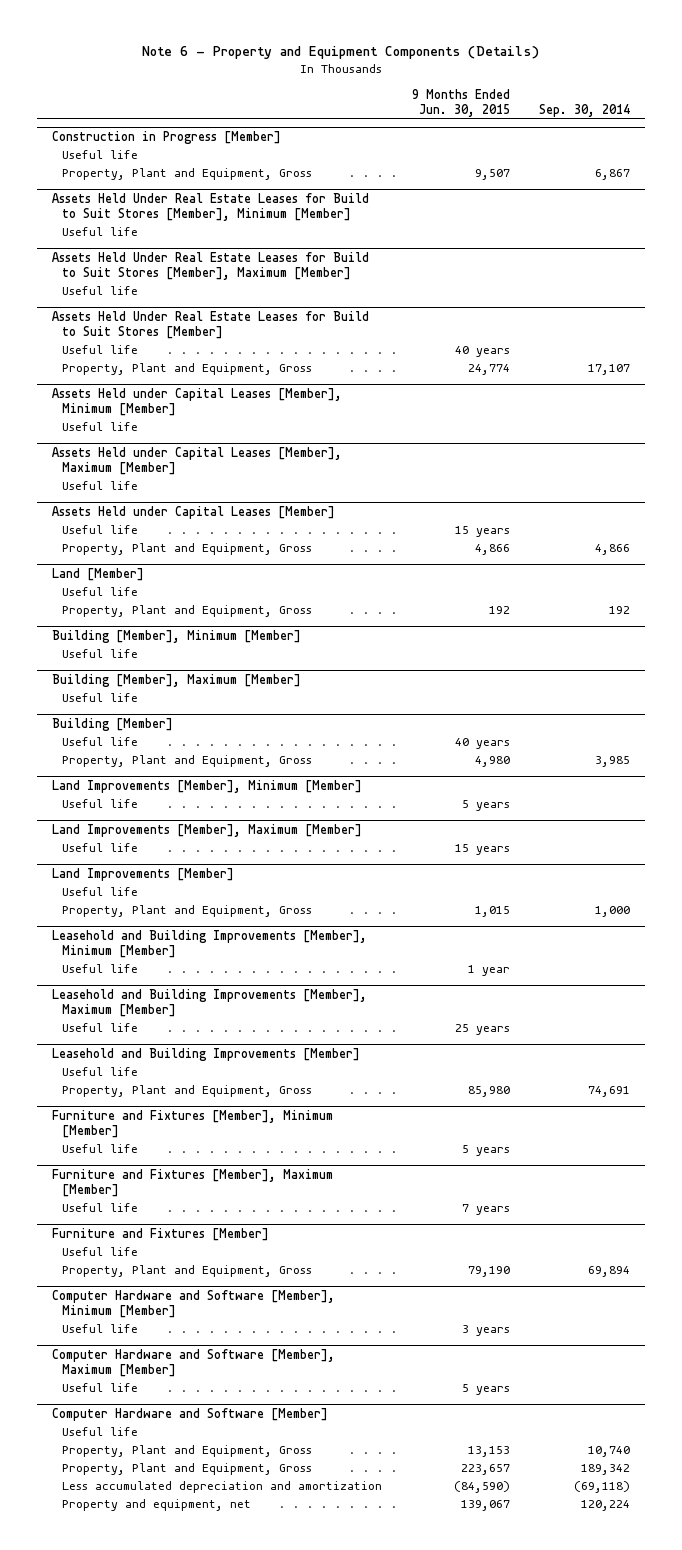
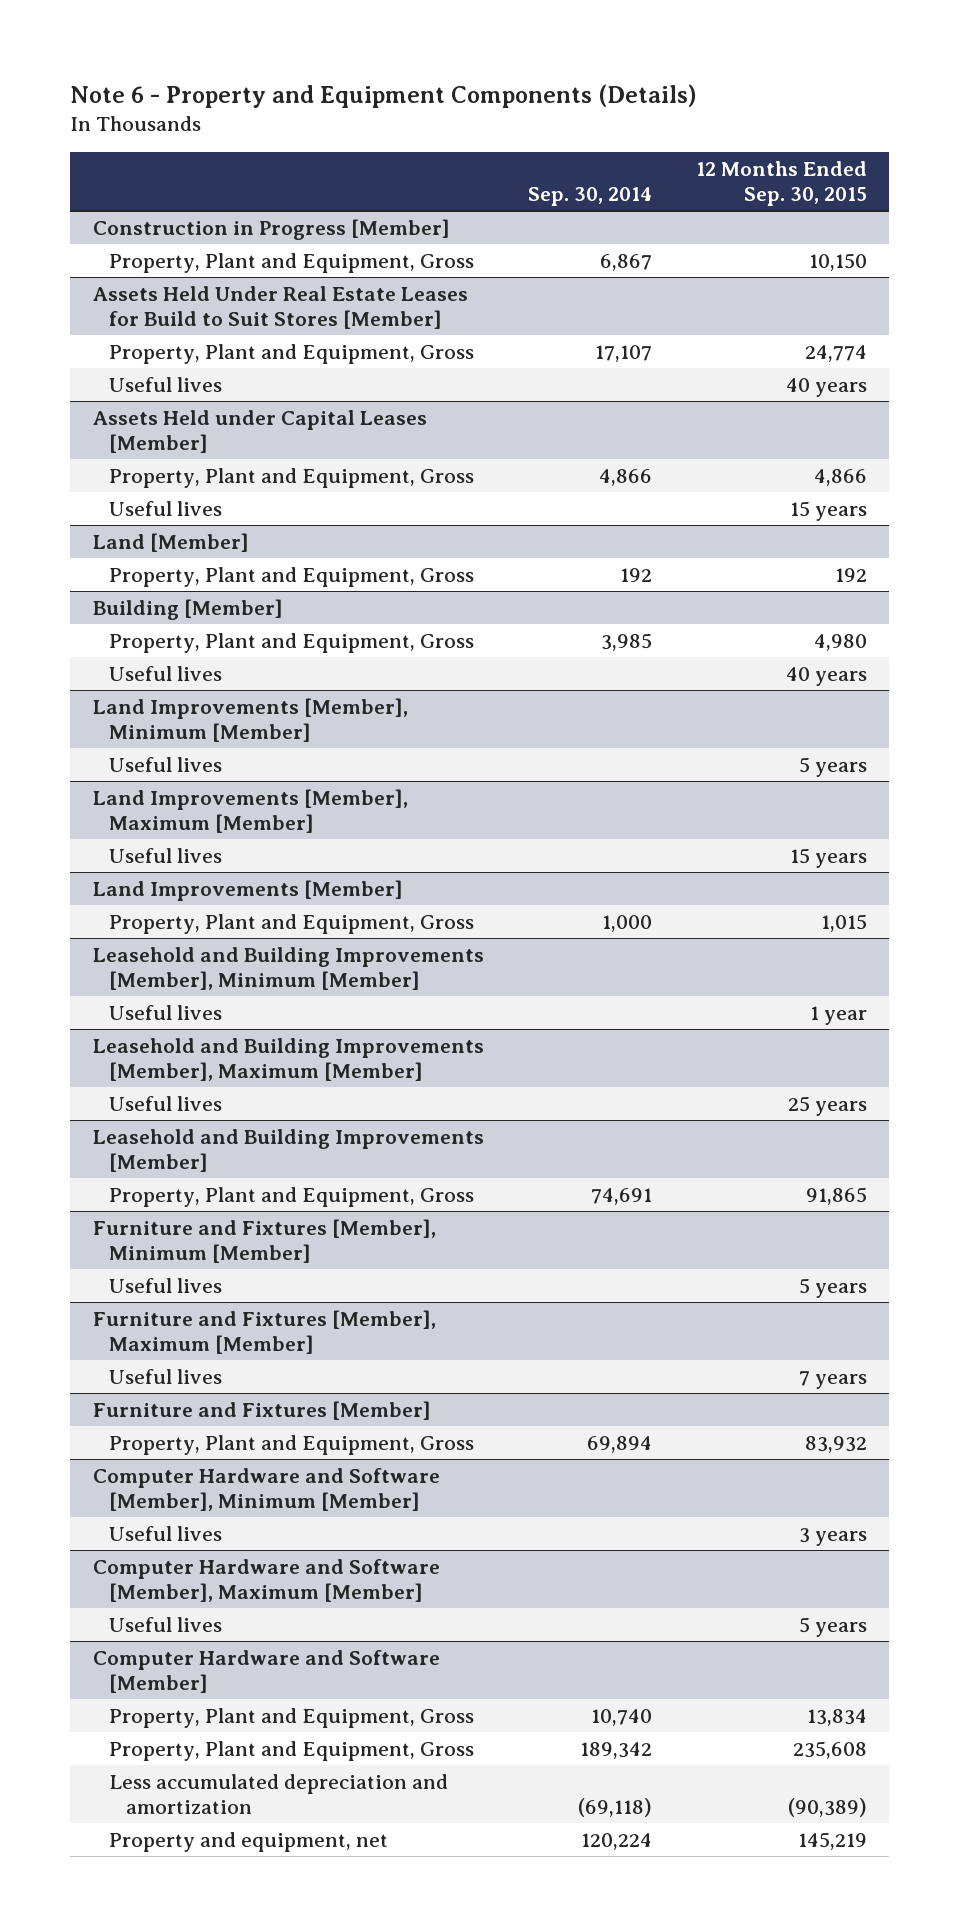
[411,88,510,117] 9 Months Ended Jun. 30, 2015 -> none
none -> [696,160,868,206] 12 Months Ended Sep. 30, 2015
[61,150,138,160] Useful life -> none
[52,193,370,222] Assets Held Under Real Estate Leases for Build to Suit Stores [Member], Minimum [Member] -> none
[61,227,138,237] Useful life -> none
[52,252,370,281] Assets Held Under Real Estate Leases for Build to Suit Stores [Member], Maximum [Member] -> none
[61,286,138,296] Useful life -> none
[61,345,138,355] Useful life -> none
[52,388,343,417] Assets Held under Capital Leases [Member], Minimum [Member] -> none
[61,422,138,432] Useful life -> none
[52,447,343,476] Assets Held under Capital Leases [Member], Maximum [Member] -> none
[61,481,138,491] Useful life -> none
none -> [109,376,223,392] Useful lives
[61,525,138,535] Useful life -> none
none -> [109,500,223,516] Useful lives
[61,587,138,597] Useful life -> none
[52,630,302,644] Building [Member], Minimum [Member] -> none
[61,649,138,659] Useful life -> none
[52,674,302,688] Building [Member], Maximum [Member] -> none
[61,693,138,703] Useful life -> none
[61,737,138,747] Useful life -> none
none -> [109,665,223,681] Useful lives
[61,799,138,809] Useful life -> [109,756,223,772] Useful lives
[61,843,138,853] Useful life -> [109,847,223,863] Useful lives
[61,887,138,897] Useful life -> none
[61,964,138,974] Useful life -> [109,1004,223,1020] Useful lives
[61,1023,138,1033] Useful life -> [109,1095,223,1111] Useful lives
[61,1067,138,1077] Useful life -> none
[61,1144,138,1154] Useful life -> [109,1277,223,1293] Useful lives
[61,1203,138,1213] Useful life -> [109,1368,223,1384] Useful lives
[61,1247,138,1257] Useful life -> none
[61,1324,138,1334] Useful life -> [109,1525,223,1541] Useful lives
[61,1383,138,1393] Useful life -> [109,1616,223,1632] Useful lives
[61,1427,138,1437] Useful life -> none

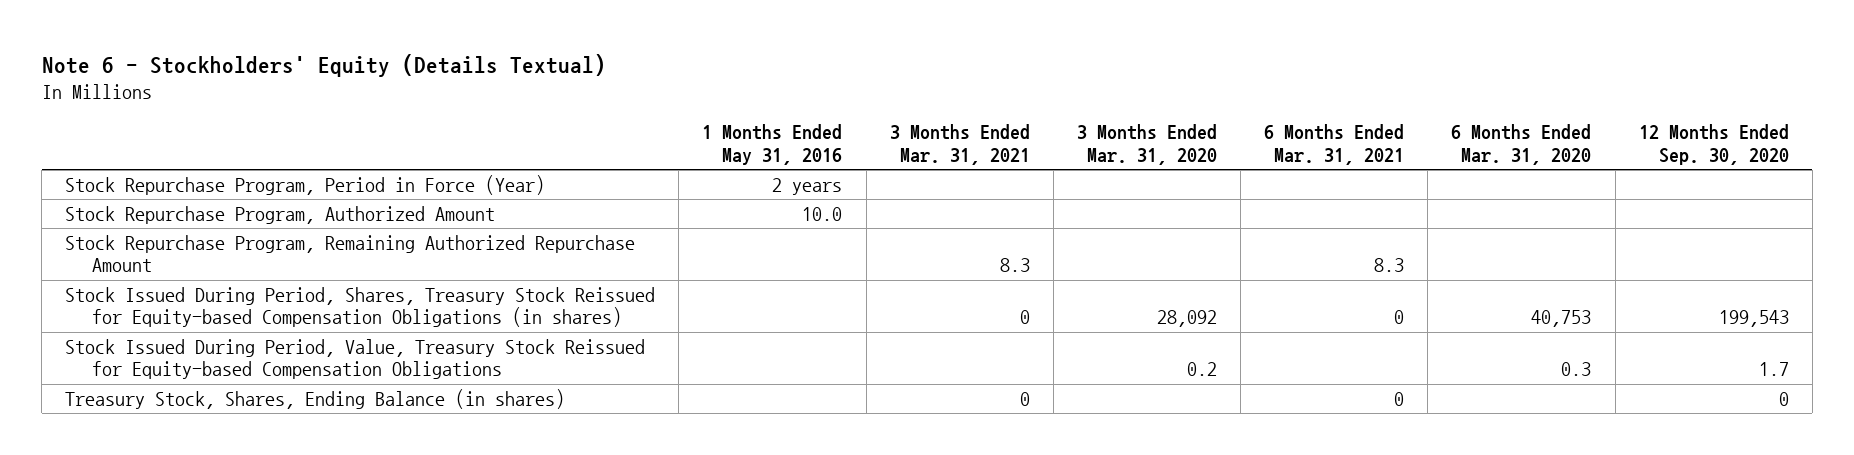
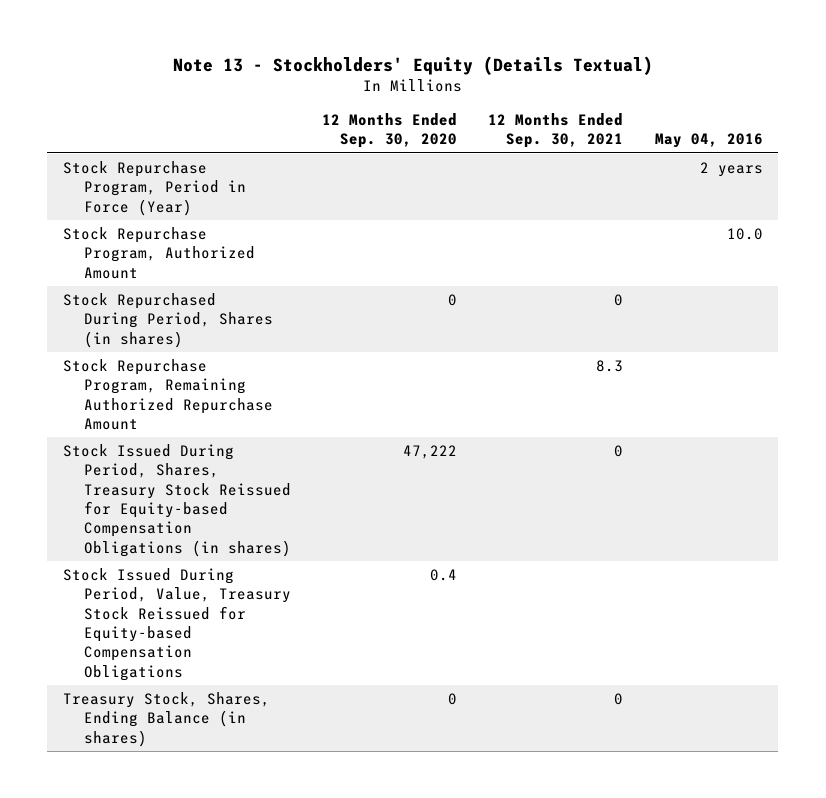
[41,53,606,77] Note 6 - Stockholders' Equity (Details Textual) -> [172,55,653,75] Note 13 - Stockholders' Equity (Details Textual)
[702,124,843,165] 1 Months Ended May 31, 2016 -> none
[889,124,1030,165] 3 Months Ended Mar. 31, 2021 -> none
[1076,124,1217,165] 3 Months Ended Mar. 31, 2020 -> none
[1264,124,1405,165] 6 Months Ended Mar. 31, 2021 -> none
[1451,124,1592,165] 6 Months Ended Mar. 31, 2020 -> none
none -> [488,112,624,149] 12 Months Ended Sep. 30, 2021
none -> [654,133,763,149] May 04, 2016
none -> [63,292,273,348] Stock Repurchased During Period, Shares (in shares)
[1718,310,1789,328] 199,543 -> [402,444,457,459] 47,222
[1758,362,1789,377] 1.7 -> [429,568,457,581] 0.4

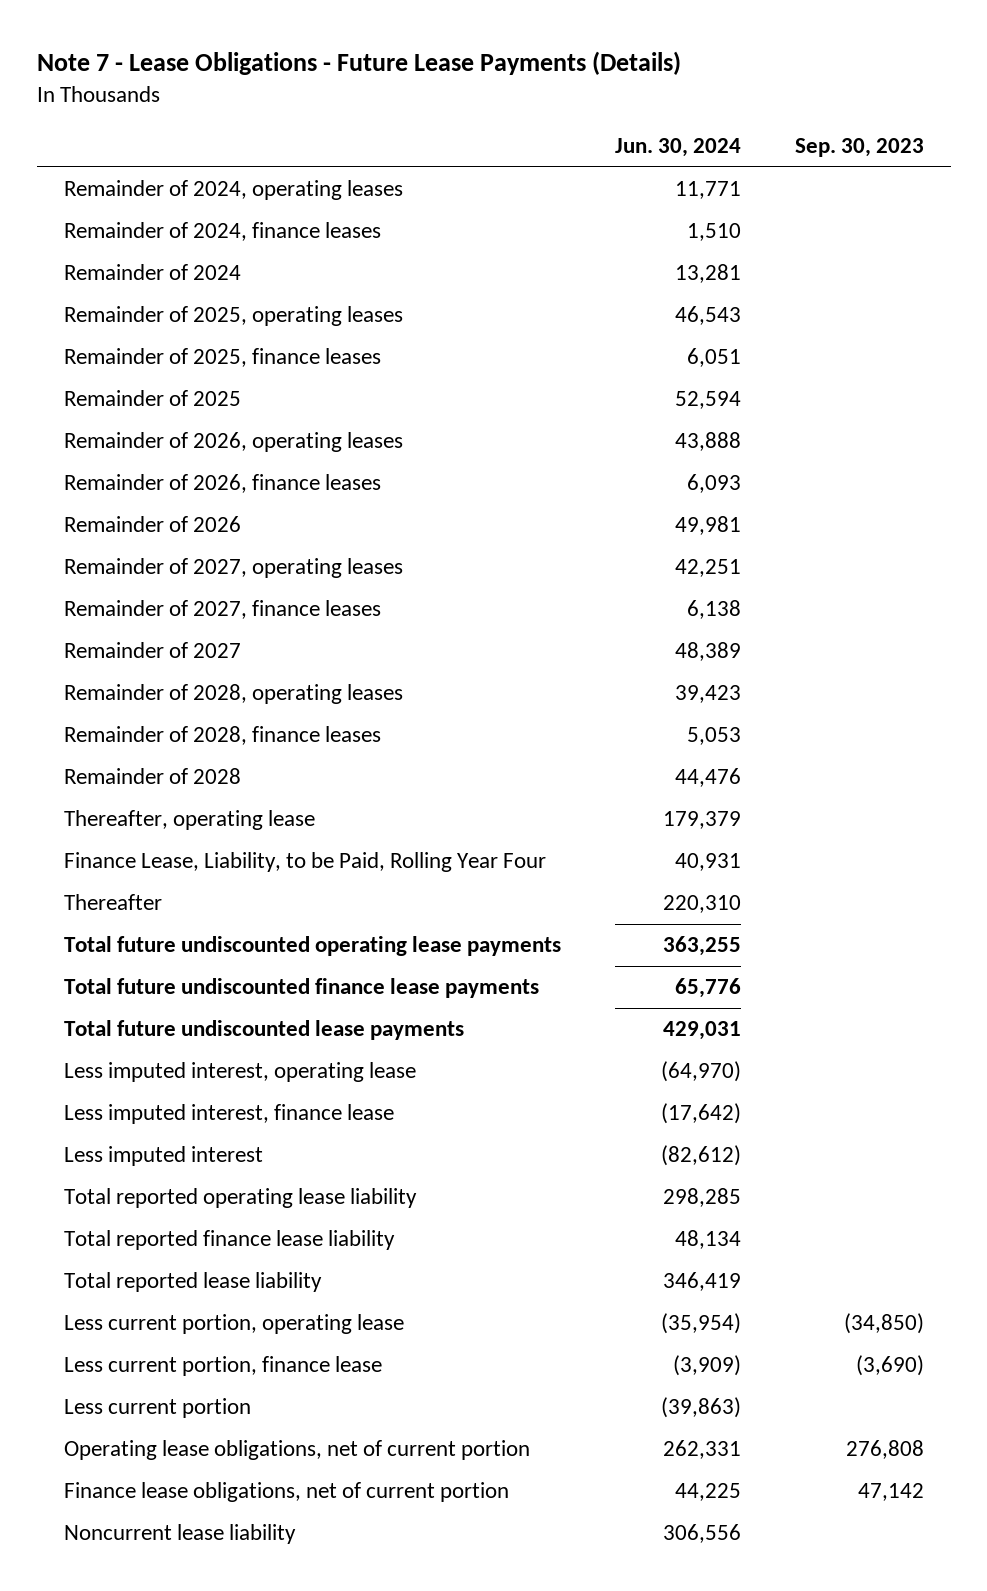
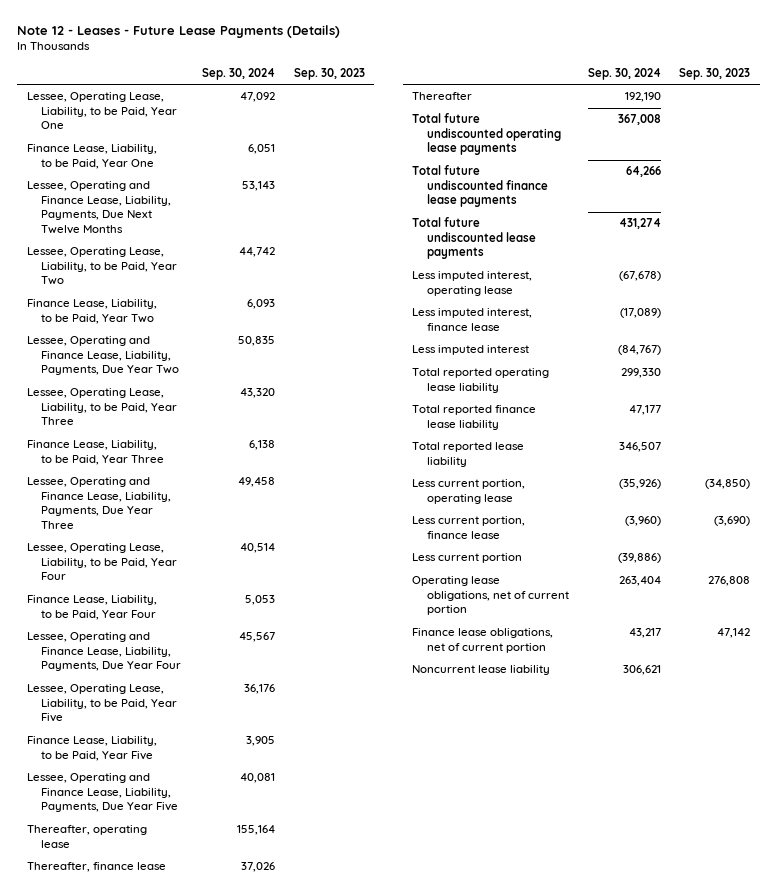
[36,51,681,76] Note 7 - Lease Obligations - Future Lease Payments (Details) -> [17,24,341,38] Note 12 - Leases - Future Lease Payments (Details)
[614,137,741,157] Jun. 30, 2024 -> none
none -> [202,67,276,80] Sep. 30, 2024
[63,180,403,201] Remainder of 2024, operating leases -> none
[63,222,381,242] Remainder of 2024, finance leases -> none
[63,264,241,281] Remainder of 2024 -> none
[63,390,241,407] Remainder of 2025 -> none
[63,306,403,327] Remainder of 2025, operating leases -> [26,92,178,130] Lessee, Operating Lease, Liability, to be Paid, Year One
[63,348,381,368] Remainder of 2025, finance leases -> [26,144,157,169] Finance Lease, Liability, to be Paid, Year One
none -> [26,181,172,234] Lessee, Operating and Finance Lease, Liability, Payments, Due Next Twelve Months
[63,432,403,453] Remainder of 2026, operating leases -> [26,247,178,286] Lessee, Operating Lease, Liability, to be Paid, Year Two
[63,474,381,494] Remainder of 2026, finance leases -> [26,299,157,324] Finance Lease, Liability, to be Paid, Year Two
[63,516,241,533] Remainder of 2026 -> [26,336,180,376] Lessee, Operating and Finance Lease, Liability, Payments, Due Year Two
[63,558,403,579] Remainder of 2027, operating leases -> [26,388,178,426] Lessee, Operating Lease, Liability, to be Paid, Year Three
[63,600,381,620] Remainder of 2027, finance leases -> [26,440,165,465] Finance Lease, Liability, to be Paid, Year Three
[63,642,241,659] Remainder of 2027 -> [26,477,172,529] Lessee, Operating and Finance Lease, Liability, Payments, Due Year Three
[63,684,403,705] Remainder of 2028, operating leases -> [26,543,178,581] Lessee, Operating Lease, Liability, to be Paid, Year Four
[63,726,381,746] Remainder of 2028, finance leases -> [26,595,157,620] Finance Lease, Liability, to be Paid, Year Four
[63,768,241,785] Remainder of 2028 -> [26,632,182,672] Lessee, Operating and Finance Lease, Liability, Payments, Due Year Four
none -> [26,684,178,723] Lessee, Operating Lease, Liability, to be Paid, Year Five
none -> [26,736,157,761] Finance Lease, Liability, to be Paid, Year Five
none -> [26,773,179,813] Lessee, Operating and Finance Lease, Liability, Payments, Due Year Five
[63,852,546,873] Finance Lease, Liability, to be Paid, Rolling Year Four -> none
none -> [26,862,166,873] Thereafter, finance lease

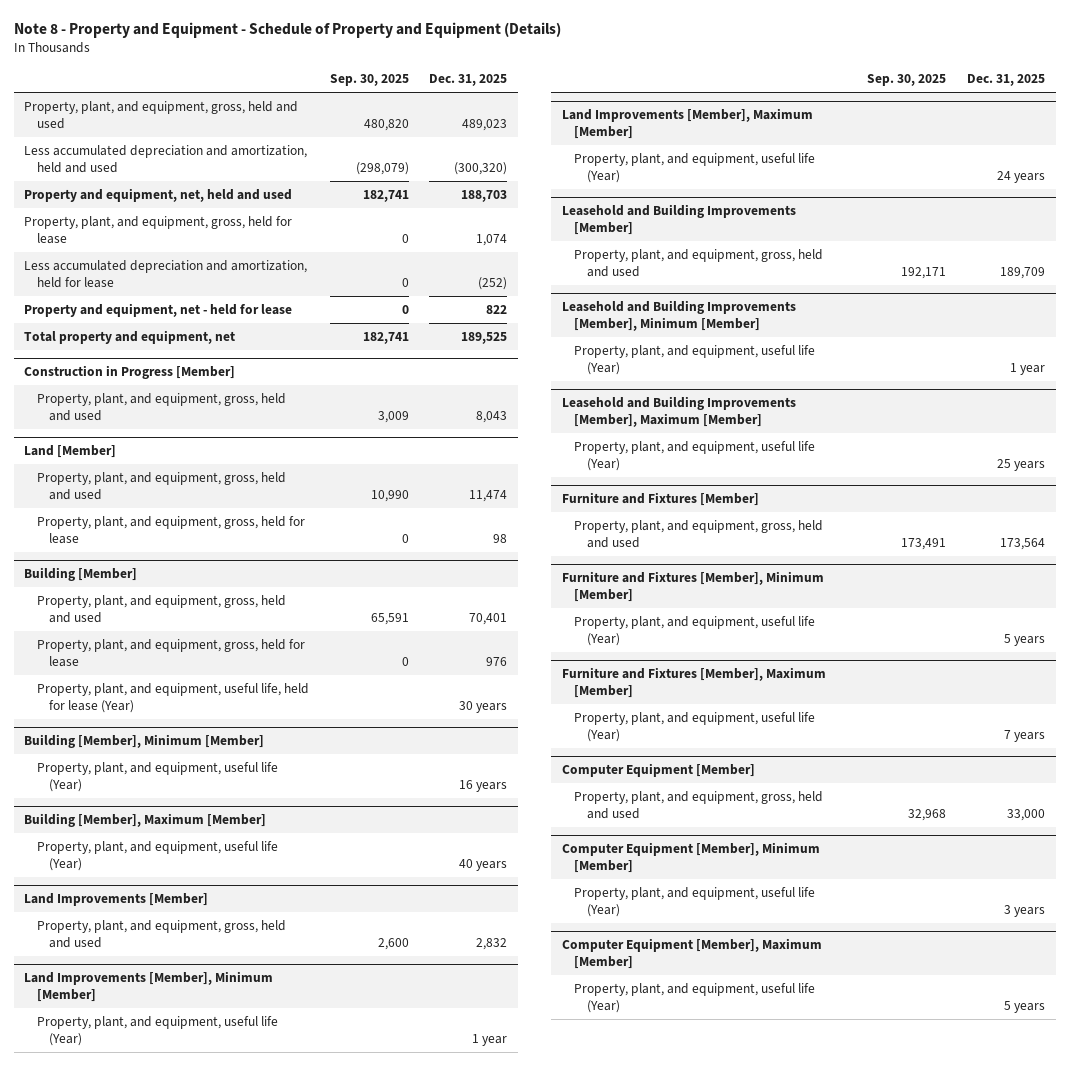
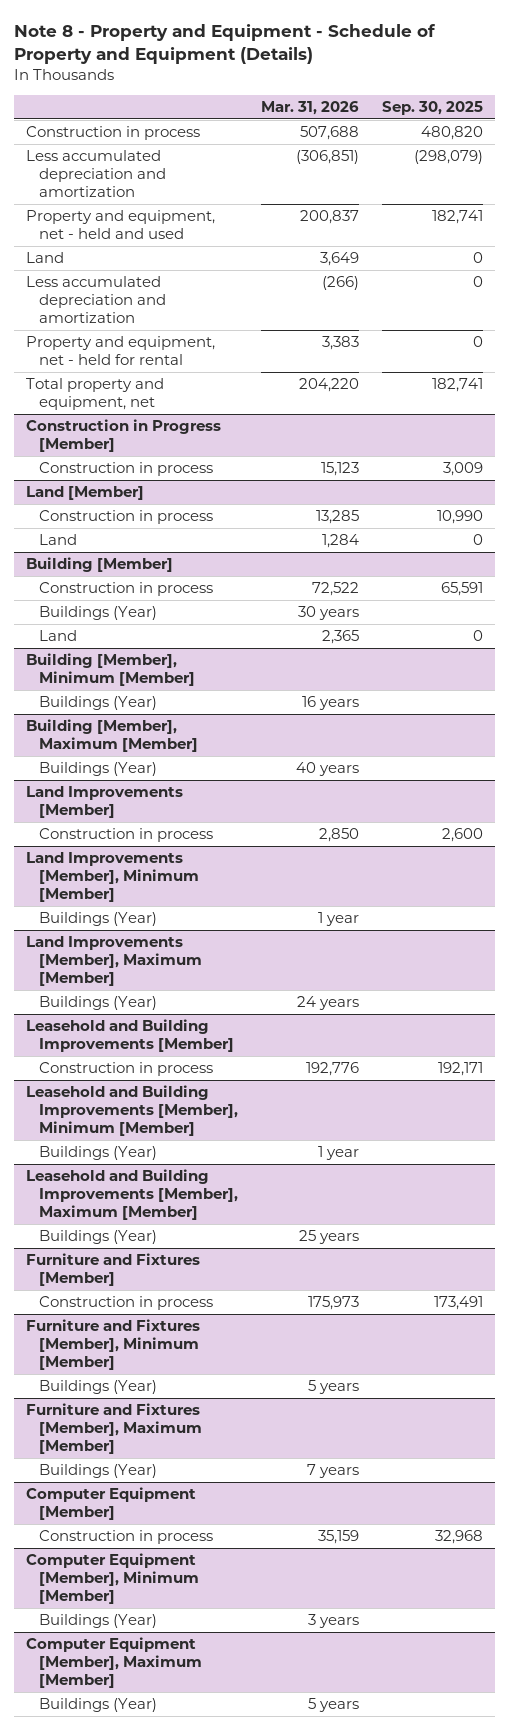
[429,74,508,87] Dec. 31, 2025 -> none
none -> [261,101,360,116] Mar. 31, 2026
[23,100,298,129] Property, plant, and equipment, gross, held and used -> [25,126,200,141] Construction in process
[23,144,307,173] Less accumulated depreciation and amortization, held and used -> [25,150,167,198] Less accumulated depreciation and amortization
[23,187,292,202] Property and equipment, net, held and used -> [25,210,215,240] Property and equipment, net - held and used
[23,215,292,244] Property, plant, and equipment, gross, held for lease -> [25,252,64,264] Land
[23,259,307,288] Less accumulated depreciation and amortization, held for lease -> [25,276,167,324] Less accumulated depreciation and amortization
[23,302,292,317] Property and equipment, net - held for lease -> [25,336,215,366] Property and equipment, net - held for rental
[36,392,286,421] Property, plant, and equipment, gross, held and used -> [39,462,214,477] Construction in process
[36,471,286,500] Property, plant, and equipment, gross, held and used -> [39,510,214,525] Construction in process
[36,515,305,544] Property, plant, and equipment, gross, held for lease -> [39,534,78,546] Land
[36,682,309,713] Property, plant, and equipment, useful life, held for lease (Year) -> none
[36,594,286,623] Property, plant, and equipment, gross, held and used -> [39,582,214,597] Construction in process
none -> [39,606,158,621] Buildings (Year)
[36,638,305,667] Property, plant, and equipment, gross, held for lease -> [39,630,78,642] Land
[36,761,278,792] Property, plant, and equipment, useful life (Year) -> [39,696,158,711] Buildings (Year)
[36,840,278,871] Property, plant, and equipment, useful life (Year) -> [39,762,158,777] Buildings (Year)
[36,919,286,948] Property, plant, and equipment, gross, held and used -> [39,828,214,843] Construction in process
[36,1015,278,1046] Property, plant, and equipment, useful life (Year) -> [39,912,158,927] Buildings (Year)
[574,152,816,183] Property, plant, and equipment, useful life (Year) -> [39,996,158,1011] Buildings (Year)
[574,248,824,277] Property, plant, and equipment, gross, held and used -> [39,1062,214,1077] Construction in process
[574,344,816,375] Property, plant, and equipment, useful life (Year) -> [39,1146,158,1161] Buildings (Year)
[574,440,816,471] Property, plant, and equipment, useful life (Year) -> [39,1230,158,1245] Buildings (Year)
[574,519,824,548] Property, plant, and equipment, gross, held and used -> [39,1296,214,1311] Construction in process
[574,615,816,646] Property, plant, and equipment, useful life (Year) -> [39,1380,158,1395] Buildings (Year)
[574,711,816,742] Property, plant, and equipment, useful life (Year) -> [39,1464,158,1479] Buildings (Year)
[574,790,824,819] Property, plant, and equipment, gross, held and used -> [39,1530,214,1545] Construction in process
[574,886,816,917] Property, plant, and equipment, useful life (Year) -> [39,1614,158,1629] Buildings (Year)
[574,982,816,1013] Property, plant, and equipment, useful life (Year) -> [39,1698,158,1713] Buildings (Year)

